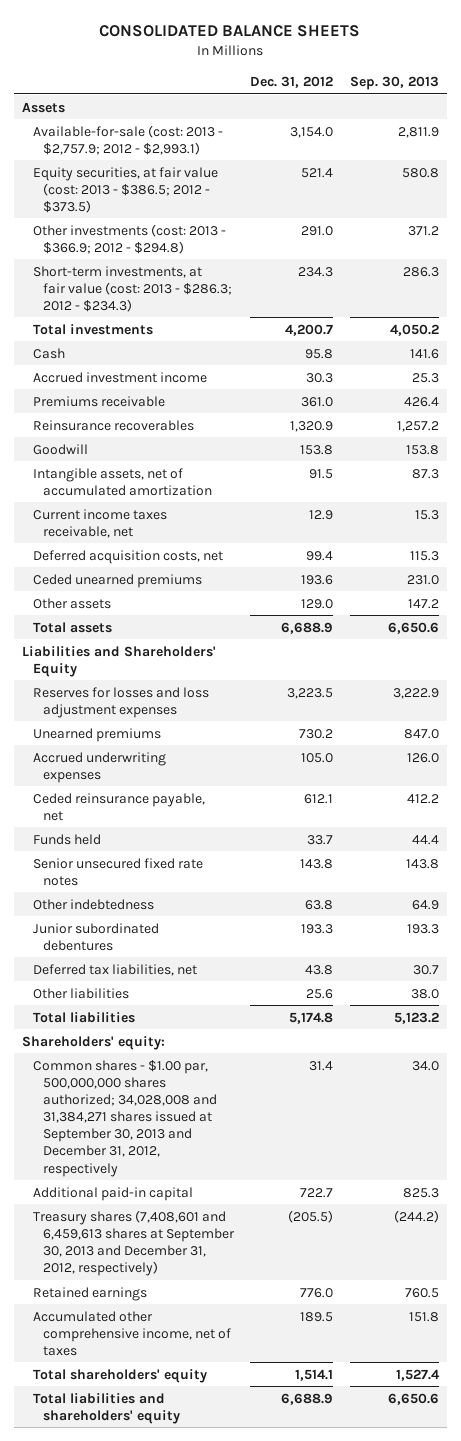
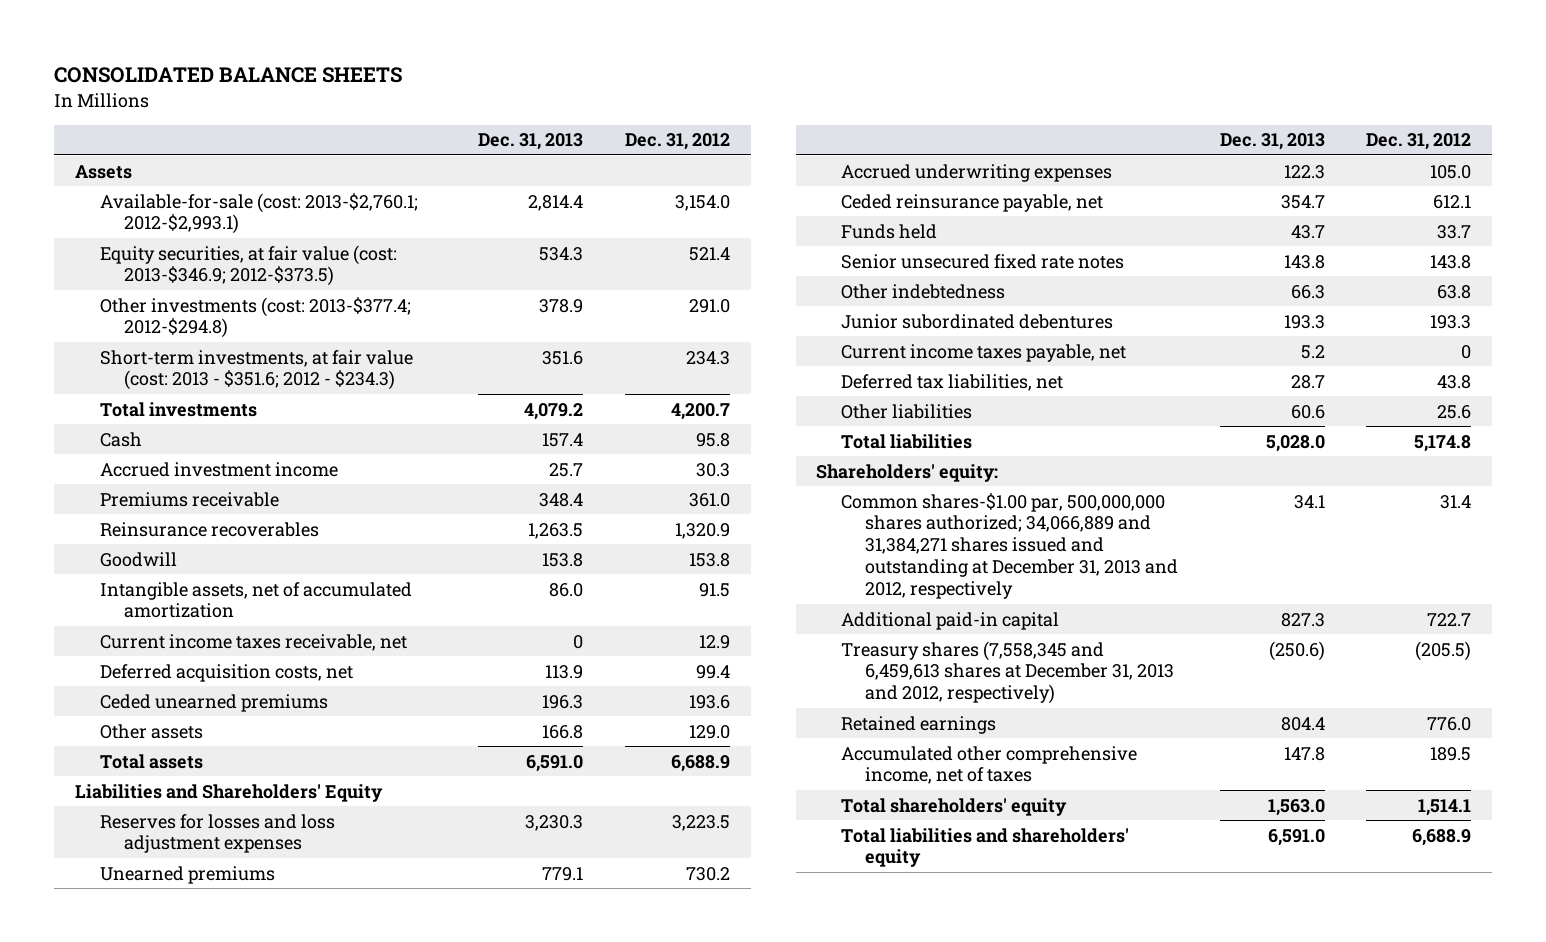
[349,76,439,91] Sep. 30, 2013 -> none
none -> [478,133,584,151] Dec. 31, 2013
[32,124,223,155] Available-for-sale (cost: 2013 - $2,757.9; 2012 - $2,993.1) -> [99,192,418,235] Available-for-sale (cost: 2013-$2,760.1; 2012-$2,993.1)
[32,166,218,213] Equity securities, at fair value (cost: 2013 - $386.5; 2012 - $373.5) -> [99,244,397,287] Equity securities, at fair value (cost: 2013-$346.9; 2012-$373.5)
[32,223,226,254] Other investments (cost: 2013 - $366.9; 2012 - $294.8) -> [99,296,411,339] Other investments (cost: 2013-$377.4; 2012-$294.8)
[32,265,232,312] Short-term investments, at fair value (cost: 2013 - $286.3; 2012 - $234.3) -> [99,349,413,391] Short-term investments, at fair value (cost: 2013 - $351.6; 2012 - $234.3)
none -> [840,343,1126,362] Current income taxes payable, net
[32,1059,217,1177] Common shares - $1.00 par, 500,000,000 shares authorized; 34,028,008 and 31,384,271 shares issued at September 30, 2013 and December 31, 2012, respectively -> [840,492,1179,600] Common shares-$1.00 par, 500,000,000 shares authorized; 34,066,889 and 31,384,271 shares issued and outstanding at December 31, 2013 and 2012, respectively
[32,1209,235,1277] Treasury shares (7,408,601 and 6,459,613 shares at September 30, 2013 and December 31, 2012, respectively) -> [840,640,1175,705] Treasury shares (7,558,345 and 6,459,613 shares at December 31, 2013 and 2012, respectively)

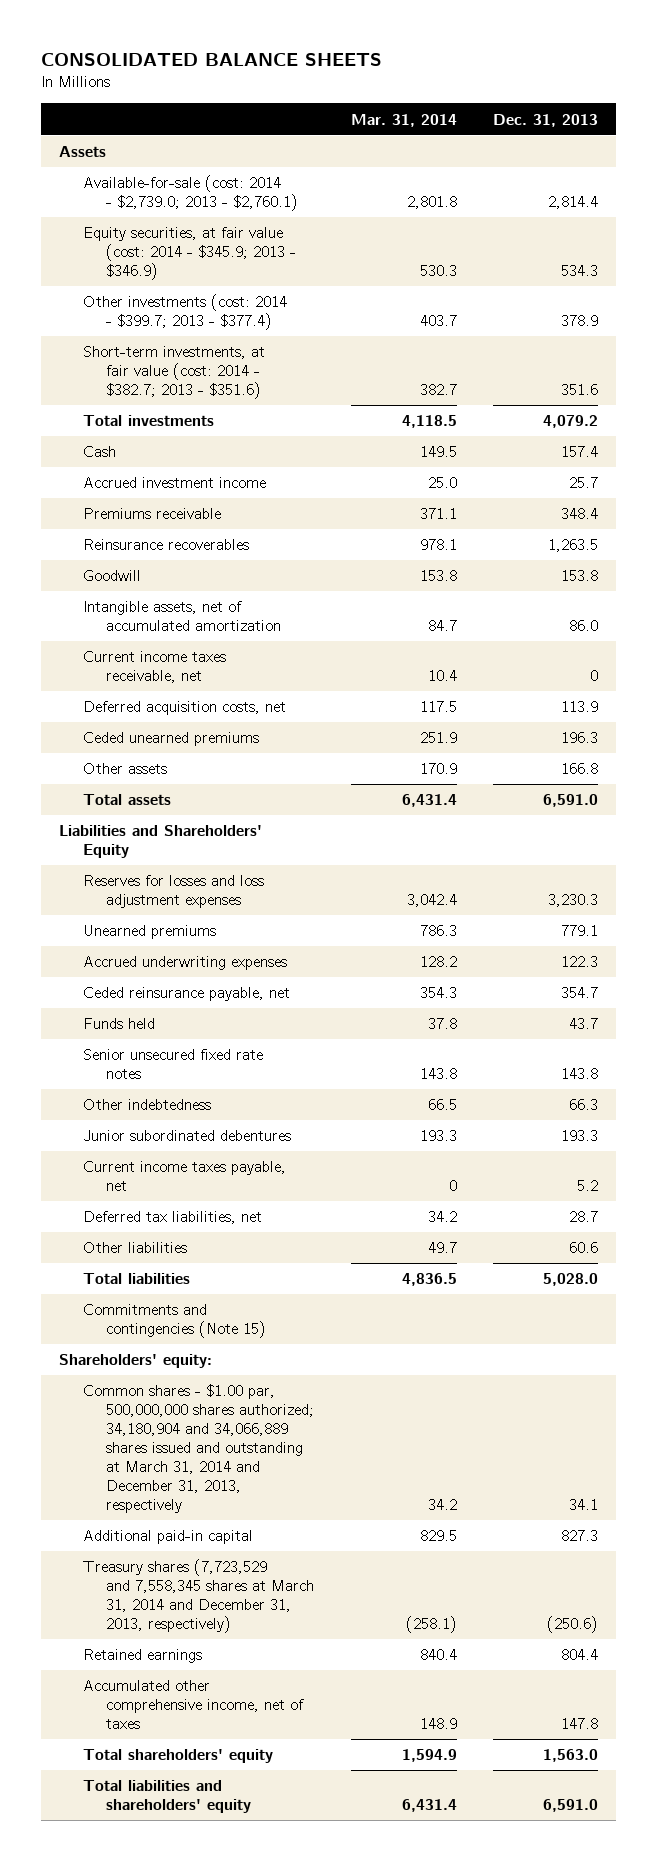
[624,133,730,151] Dec. 31, 2012 -> none
none -> [350,113,457,127] Mar. 31, 2014
[99,192,418,235] Available-for-sale (cost: 2013-$2,760.1; 2012-$2,993.1) -> [82,175,299,212] Available-for-sale (cost: 2014 - $2,739.0; 2013 - $2,760.1)
[99,244,397,287] Equity securities, at fair value (cost: 2013-$346.9; 2012-$373.5) -> [82,227,297,281] Equity securities, at fair value (cost: 2014 - $345.9; 2013 - $346.9)
[99,296,411,339] Other investments (cost: 2013-$377.4; 2012-$294.8) -> [82,294,287,331] Other investments (cost: 2014 - $399.7; 2013 - $377.4)
[99,349,413,391] Short-term investments, at fair value (cost: 2013 - $351.6; 2012 - $234.3) -> [82,346,265,400] Short-term investments, at fair value (cost: 2014 - $382.7; 2013 - $351.6)
none -> [82,1304,267,1339] Commitments and contingencies (Note 15)
[840,492,1179,600] Common shares-$1.00 par, 500,000,000 shares authorized; 34,066,889 and 31,384,271 shares issued and outstanding at December 31, 2013 and 2012, respectively -> [82,1384,315,1513] Common shares - $1.00 par, 500,000,000 shares authorized; 34,180,904 and 34,066,889 shares issued and outstanding at March 31, 2014 and December 31, 2013, respectively
[840,640,1175,705] Treasury shares (7,558,345 and 6,459,613 shares at December 31, 2013 and 2012, respectively) -> [82,1559,315,1633] Treasury shares (7,723,529 and 7,558,345 shares at March 31, 2014 and December 31, 2013, respectively)

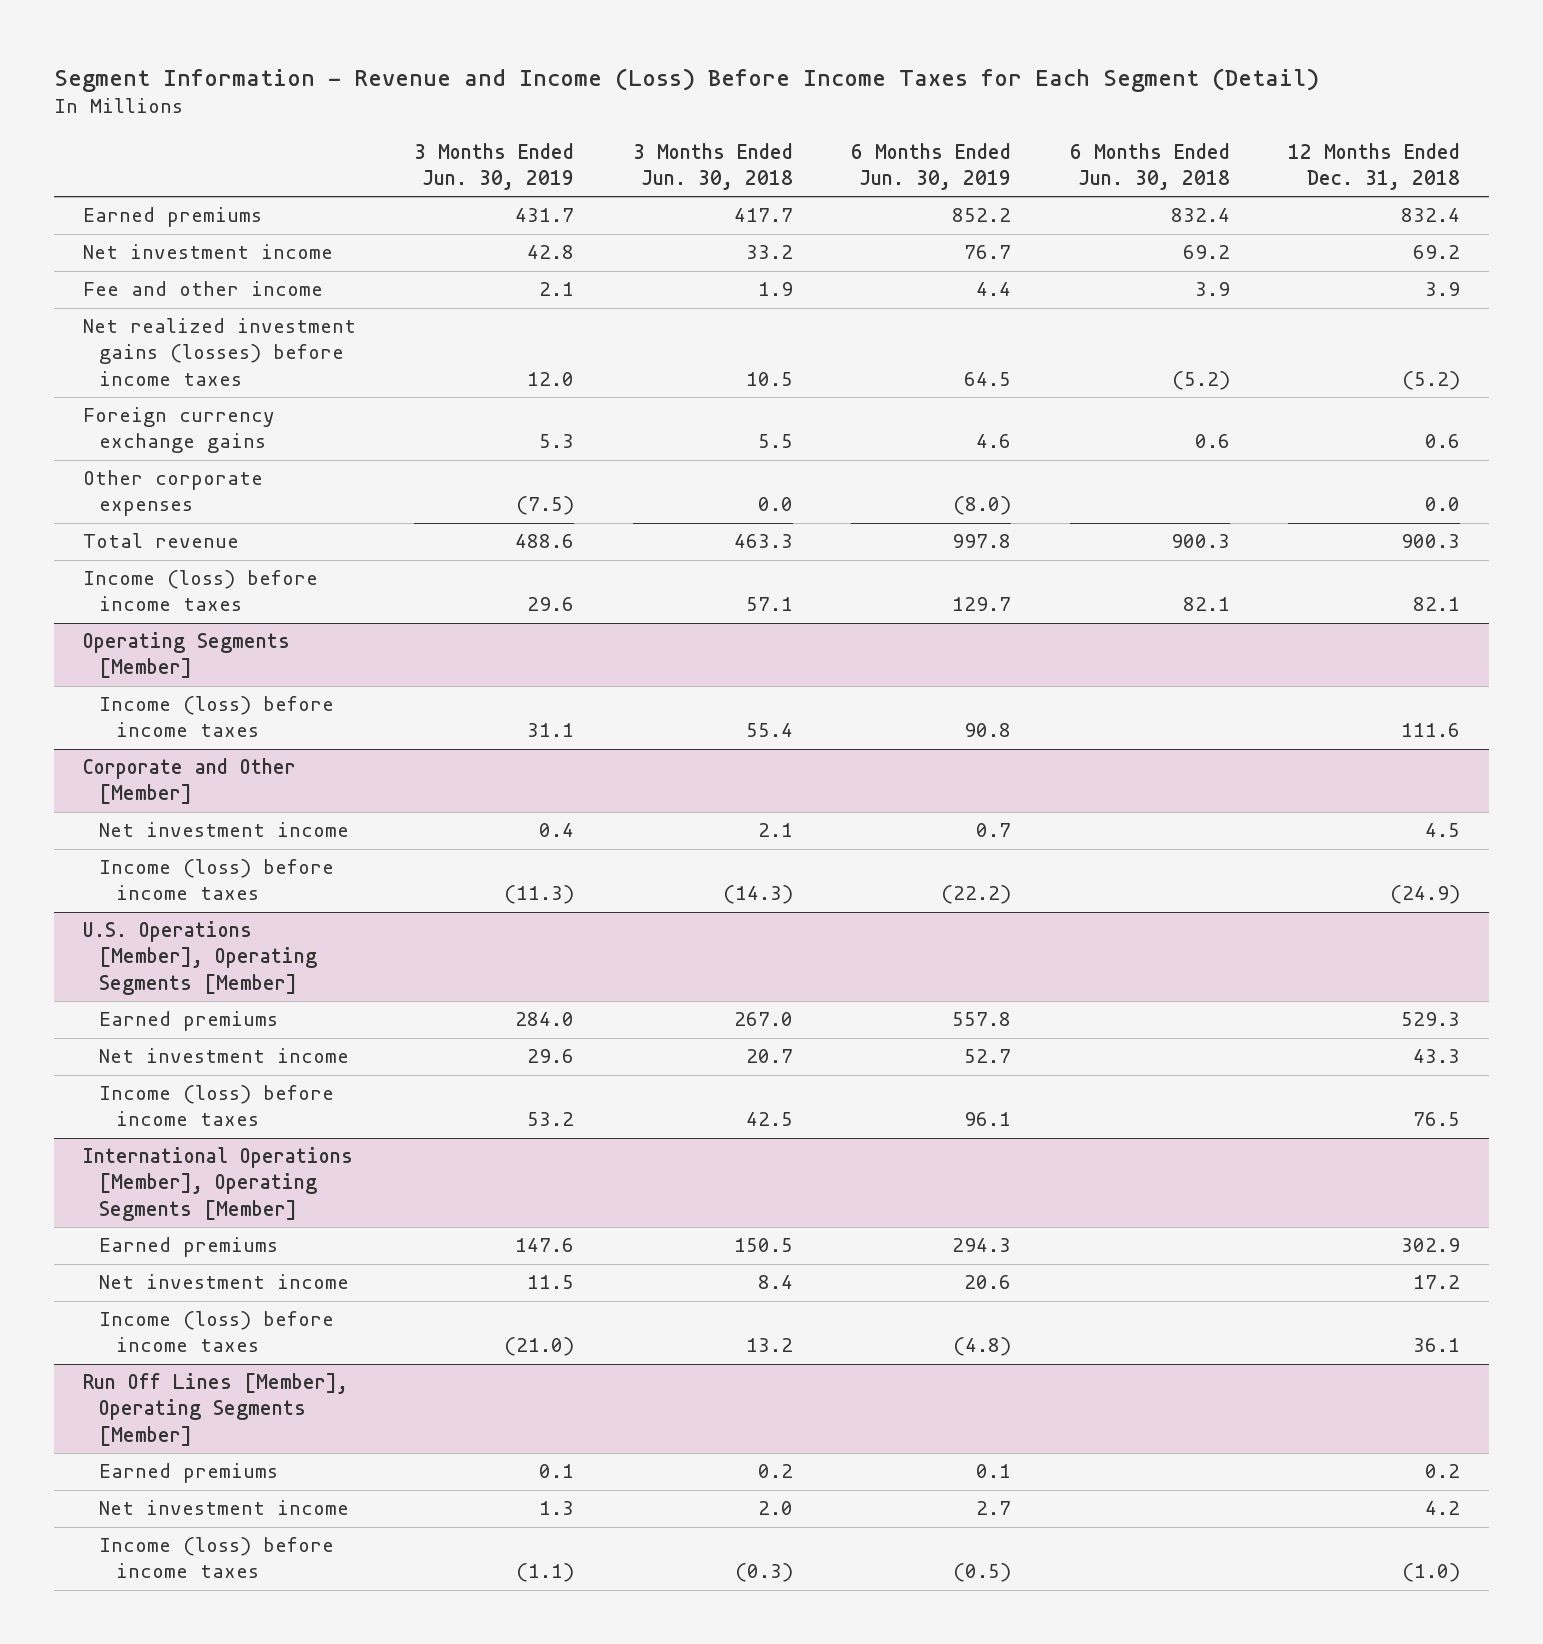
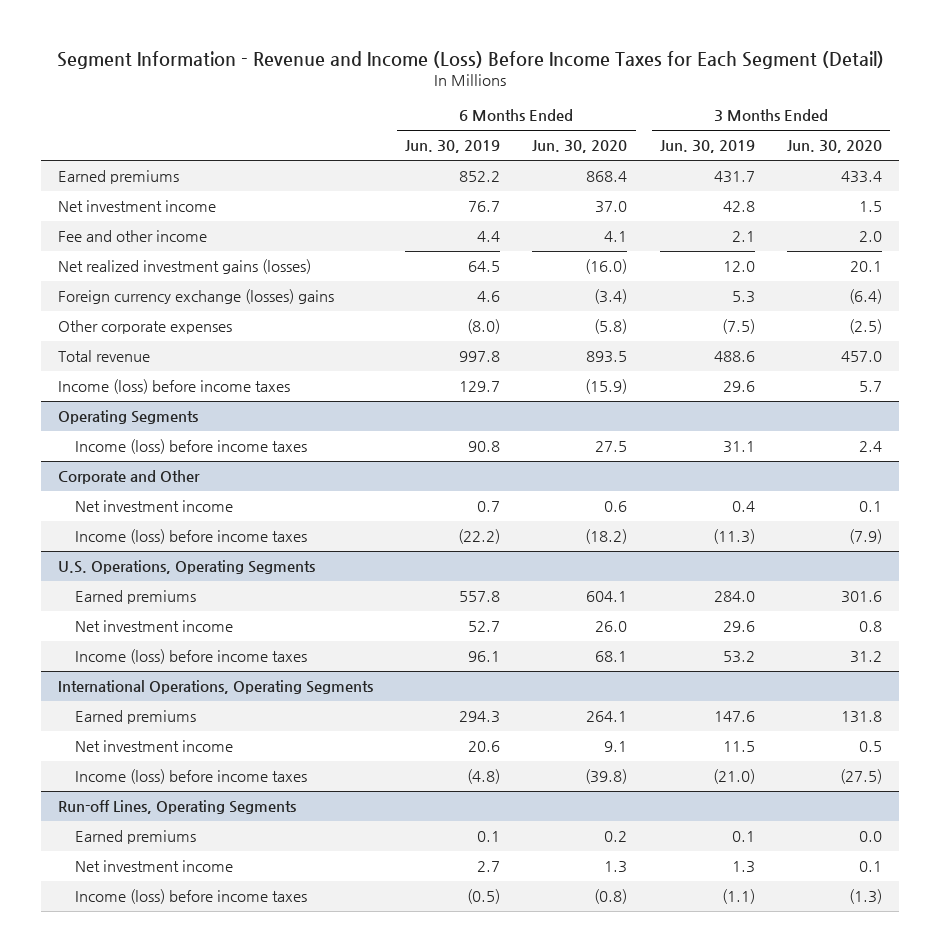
[632,143,793,191] 3 Months Ended Jun. 30, 2018 -> none
[1069,143,1230,191] 6 Months Ended Jun. 30, 2018 -> none
[1287,143,1460,191] 12 Months Ended Dec. 31, 2018 -> none
none -> [532,140,628,154] Jun. 30, 2020
none -> [787,140,883,154] Jun. 30, 2020
[83,318,357,386] Net realized investment gains (losses) before income taxes -> [57,259,311,275] Net realized investment gains (losses)
[83,407,276,454] Foreign currency exchange gains -> [57,289,334,305] Foreign currency exchange (losses) gains
[83,632,291,679] Operating Segments [Member] -> [57,410,198,425] Operating Segments
[83,758,297,805] Corporate and Other [Member] -> [57,470,200,485] Corporate and Other
[83,921,318,995] U.S. Operations [Member], Operating Segments [Member] -> [57,560,315,575] U.S. Operations, Operating Segments
[83,1147,354,1221] International Operations [Member], Operating Segments [Member] -> [57,680,373,695] International Operations, Operating Segments
[83,1373,349,1446] Run Off Lines [Member], Operating Segments [Member] -> [57,800,296,815] Run-off Lines, Operating Segments

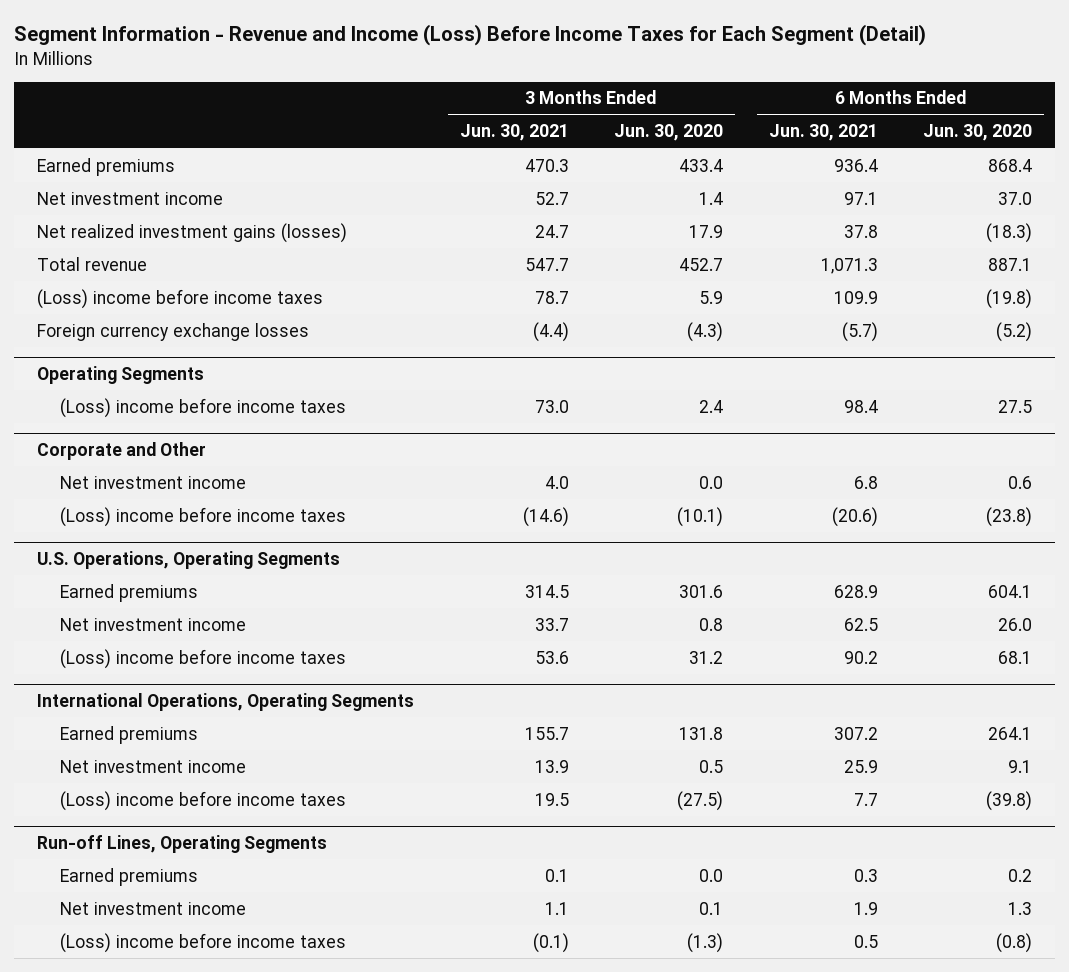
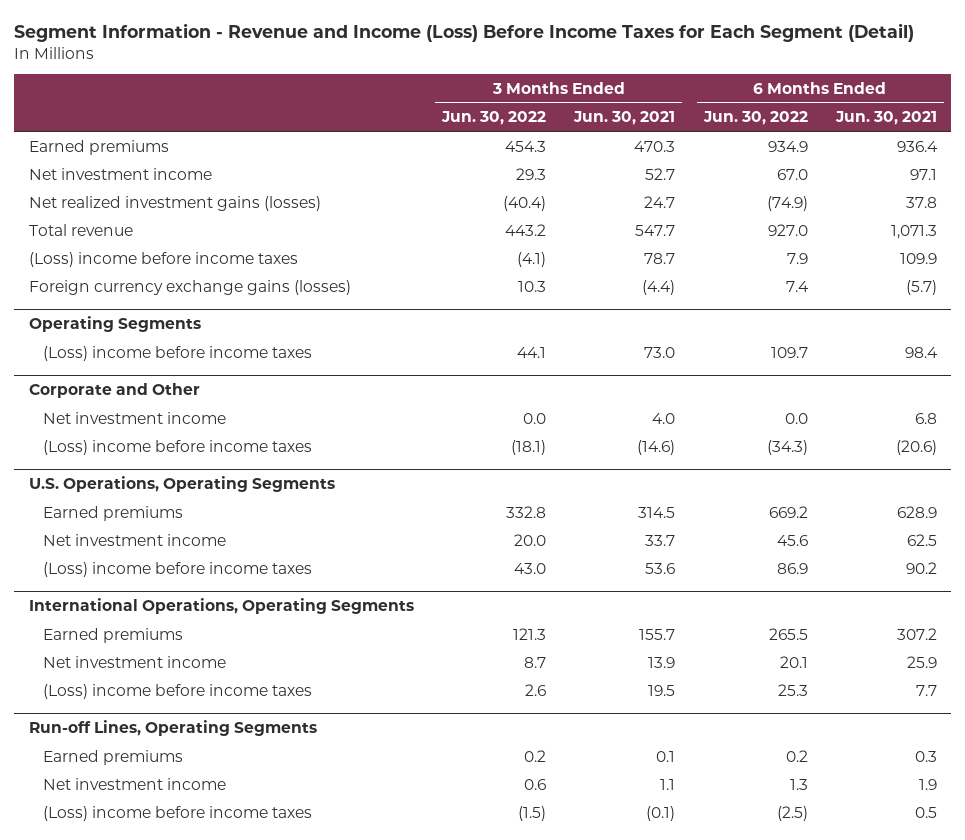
[614,124,724,142] Jun. 30, 2020 -> none
[923,124,1033,142] Jun. 30, 2020 -> none
none -> [440,111,546,126] Jun. 30, 2022
none -> [702,111,808,126] Jun. 30, 2022
[37,322,310,341] Foreign currency exchange losses -> [28,279,351,295] Foreign currency exchange gains (losses)

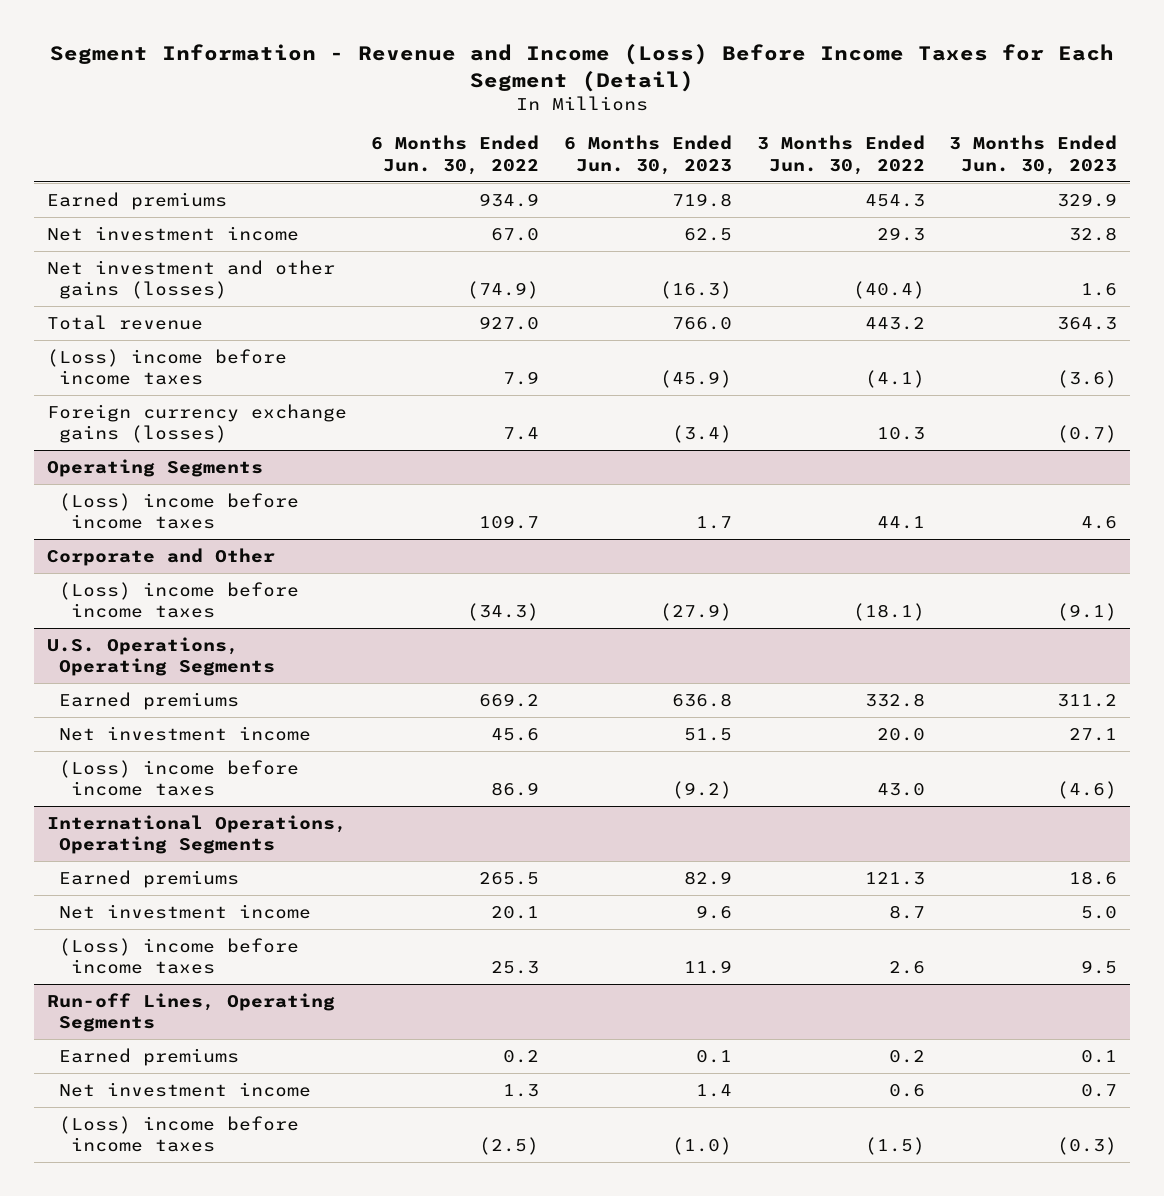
[573,111,676,126] Jun. 30, 2021 -> none
[834,111,937,126] Jun. 30, 2021 -> none
none -> [563,135,732,175] 6 Months Ended Jun. 30, 2023
none -> [949,135,1118,175] 3 Months Ended Jun. 30, 2023
[28,195,321,211] Net realized investment gains (losses) -> [46,259,335,300] Net investment and other gains (losses)
[43,411,227,424] Net investment income -> none

